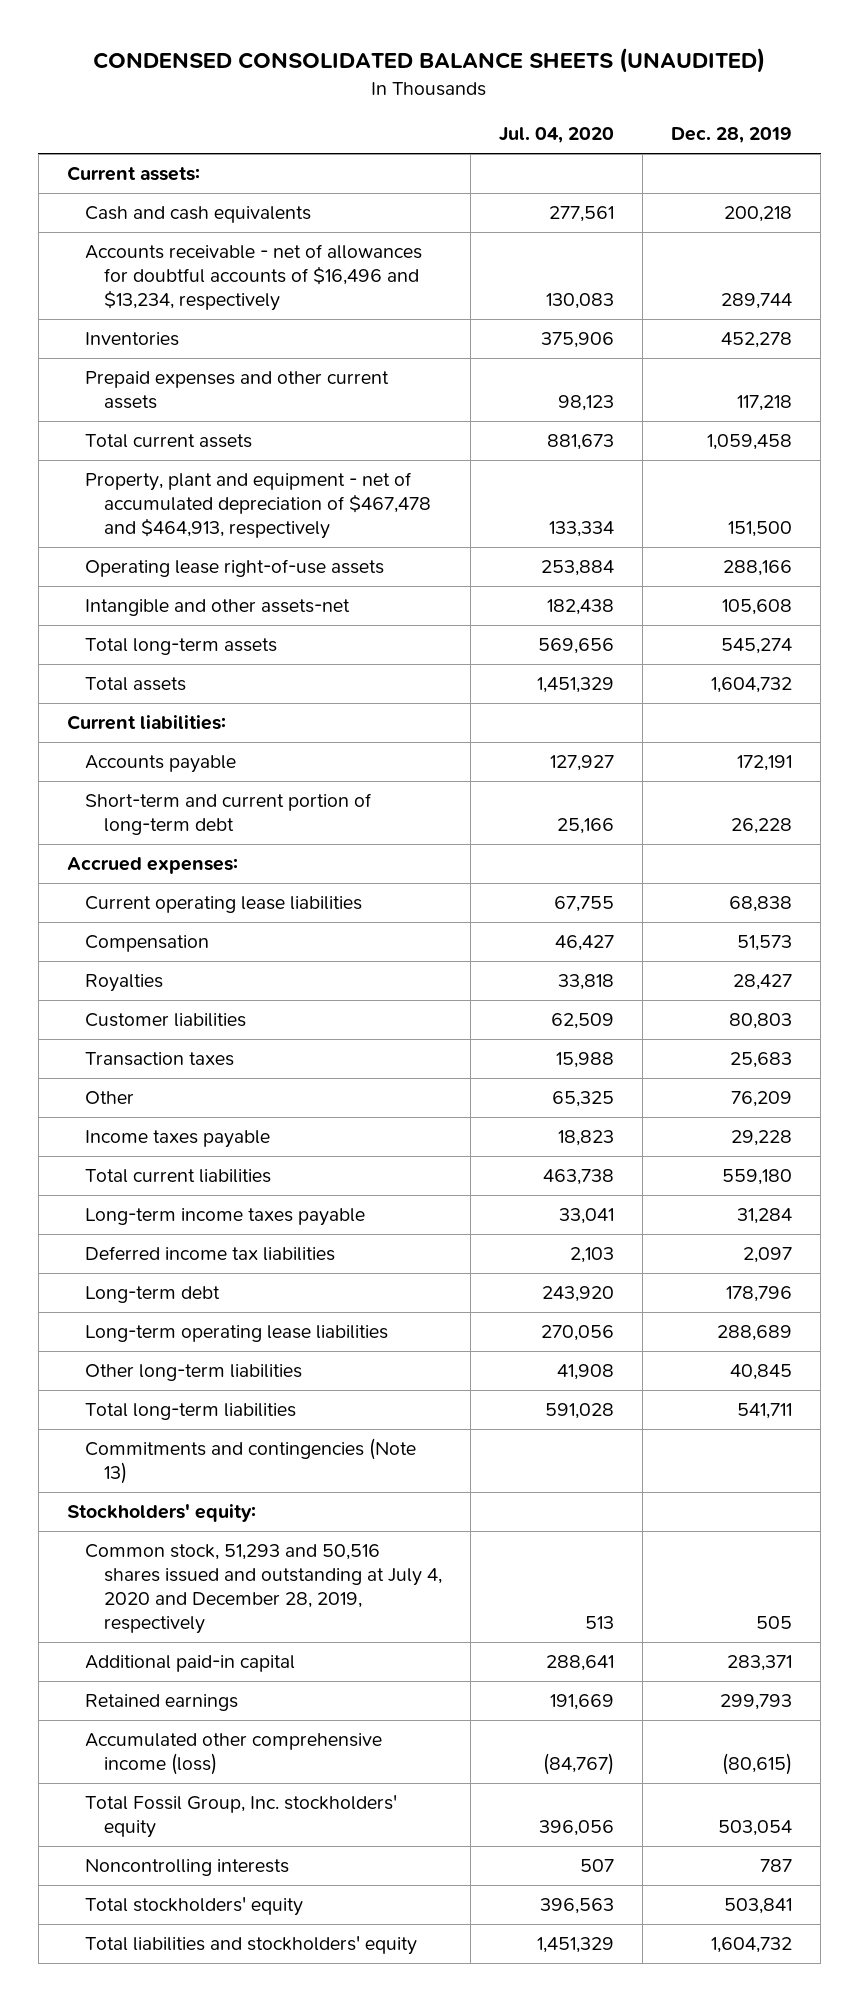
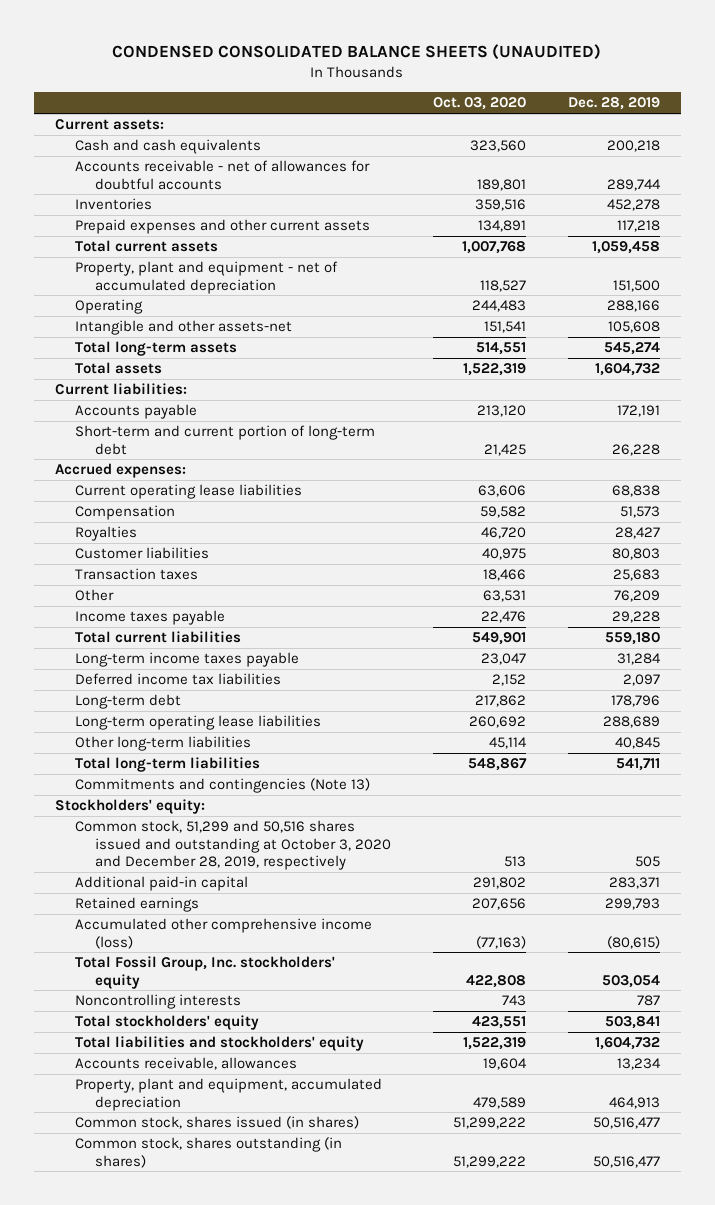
[499,127,615,144] Jul. 04, 2020 -> none
none -> [432,97,526,111] Oct. 03, 2020
[85,244,423,312] Accounts receivable - net of allowances for doubtful accounts of $16,496 and $13,234, respectively -> [74,160,370,190] Accounts receivable - net of allowances for doubtful accounts
[85,472,431,540] Property, plant and equipment - net of accumulated depreciation of $467,478 and $464,913, respectively -> [74,261,338,294] Property, plant and equipment - net of accumulated depreciation
[85,559,385,578] Operating lease right-of-use assets -> [74,299,143,315] Operating
[85,1544,442,1635] Common stock, 51,293 and 50,516 shares issued and outstanding at July 4, 2020 and December 28, 2019, respectively -> [74,820,392,870] Common stock, 51,299 and 50,516 shares issued and outstanding at October 3, 2020 and December 28, 2019, respectively
none -> [74,1057,297,1071] Accounts receivable, allowances
none -> [74,1078,382,1111] Property, plant and equipment, accumulated depreciation
none -> [74,1116,359,1130] Common stock, shares issued (in shares)
none -> [74,1137,342,1168] Common stock, shares outstanding (in shares)

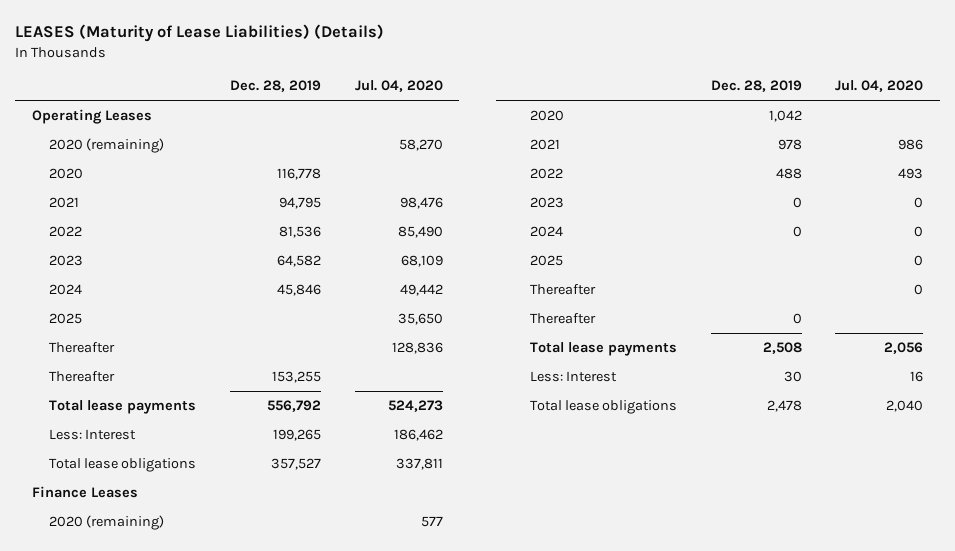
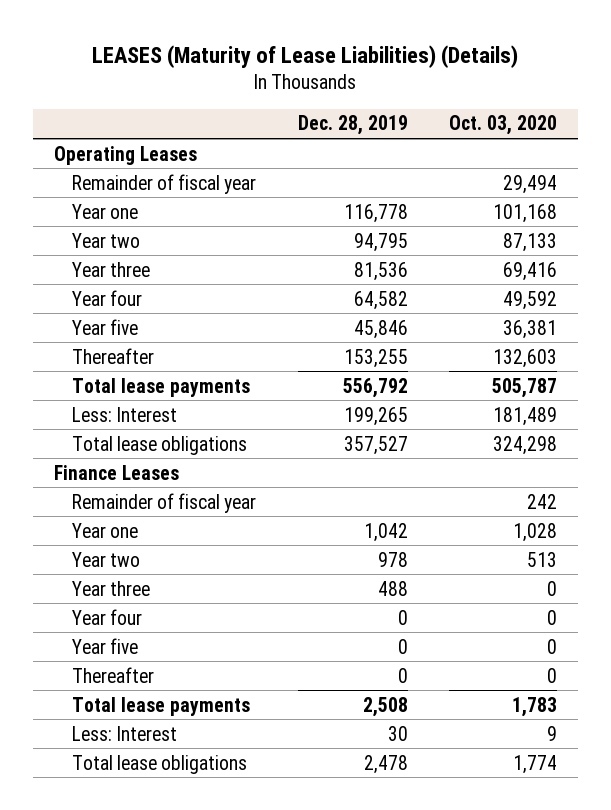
[354,80,443,93] Jul. 04, 2020 -> none
none -> [449,115,558,136] Oct. 03, 2020
[49,312,83,324] 2025 -> none
[49,341,116,353] Thereafter -> none
[49,137,165,153] 2020 (remaining) -> [71,173,256,194] Remainder of fiscal year
[49,167,84,179] 2020 -> [71,203,138,219] Year one
[49,196,80,208] 2021 -> [71,232,140,248] Year two
[49,225,83,237] 2022 -> [71,261,150,277] Year three
[49,254,84,266] 2023 -> [71,289,142,306] Year four
[49,283,83,295] 2024 -> [71,318,138,335] Year five
[530,254,564,266] 2025 -> none
[530,283,597,295] Thereafter -> none
[49,514,165,530] 2020 (remaining) -> [71,492,256,513] Remainder of fiscal year
[530,109,565,121] 2020 -> [71,522,138,538] Year one
[530,138,561,150] 2021 -> [71,551,140,567] Year two
[530,167,564,179] 2022 -> [71,580,150,596] Year three
[530,196,565,208] 2023 -> [71,608,142,625] Year four
[530,225,564,237] 2024 -> [71,637,138,654] Year five

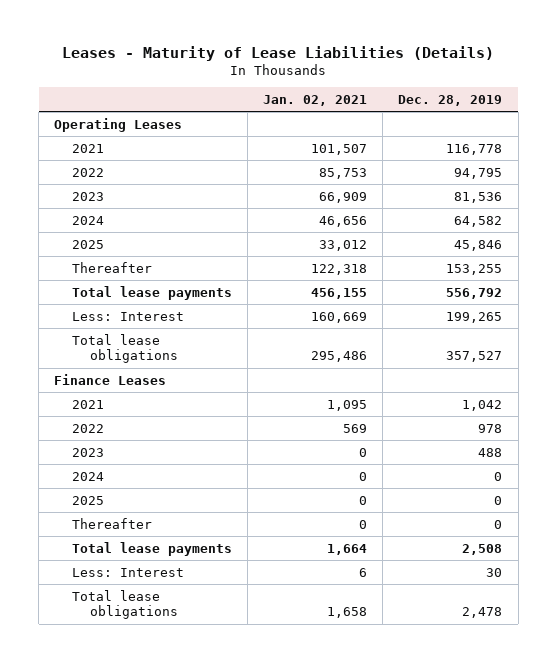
[92,45,519,69] LEASES (Maturity of Lease Liabilities) (Details) -> [62,46,495,62] Leases - Maturity of Lease Liabilities (Details)
[449,115,558,136] Oct. 03, 2020 -> none
none -> [263,94,368,106] Jan. 02, 2021
[71,173,256,194] Remainder of fiscal year -> none
[71,203,138,219] Year one -> [71,143,104,153] 2021
[71,232,140,248] Year two -> [71,167,104,177] 2022
[71,261,150,277] Year three -> [71,191,104,201] 2023
[71,289,142,306] Year four -> [71,215,104,225] 2024
[71,318,138,335] Year five -> [71,239,104,249] 2025
[71,492,256,513] Remainder of fiscal year -> none
[71,522,138,538] Year one -> [71,399,104,409] 2021
[71,551,140,567] Year two -> [71,423,104,433] 2022
[71,580,150,596] Year three -> [71,447,104,457] 2023
[71,608,142,625] Year four -> [71,471,104,481] 2024
[71,637,138,654] Year five -> [71,495,104,505] 2025

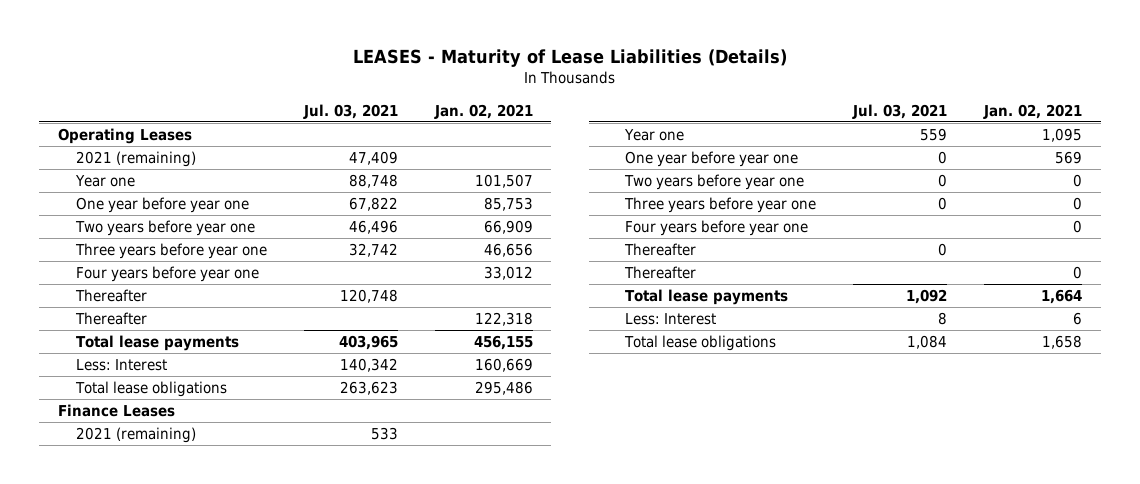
[62,46,495,62] Leases - Maturity of Lease Liabilities (Details) -> [353,48,788,67] LEASES - Maturity of Lease Liabilities (Details)
[398,94,503,106] Dec. 28, 2019 -> none
none -> [302,103,398,119] Jul. 03, 2021
none -> [75,151,196,168] 2021 (remaining)
[71,143,104,153] 2021 -> [74,175,135,188] Year one
[71,167,104,177] 2022 -> [75,197,249,214] One year before year one
[71,191,104,201] 2023 -> [74,220,255,237] Two years before year one
[71,215,104,225] 2024 -> [74,243,267,260] Three years before year one
[71,239,104,249] 2025 -> [75,266,259,283] Four years before year one
none -> [74,289,147,303] Thereafter
none -> [75,427,196,444] 2021 (remaining)
[71,399,104,409] 2021 -> [624,129,685,142] Year one
[71,423,104,433] 2022 -> [625,151,799,168] One year before year one
[71,447,104,457] 2023 -> [624,174,805,191] Two years before year one
[71,471,104,481] 2024 -> [624,197,817,214] Three years before year one
[71,495,104,505] 2025 -> [625,220,809,237] Four years before year one
none -> [624,243,697,257] Thereafter

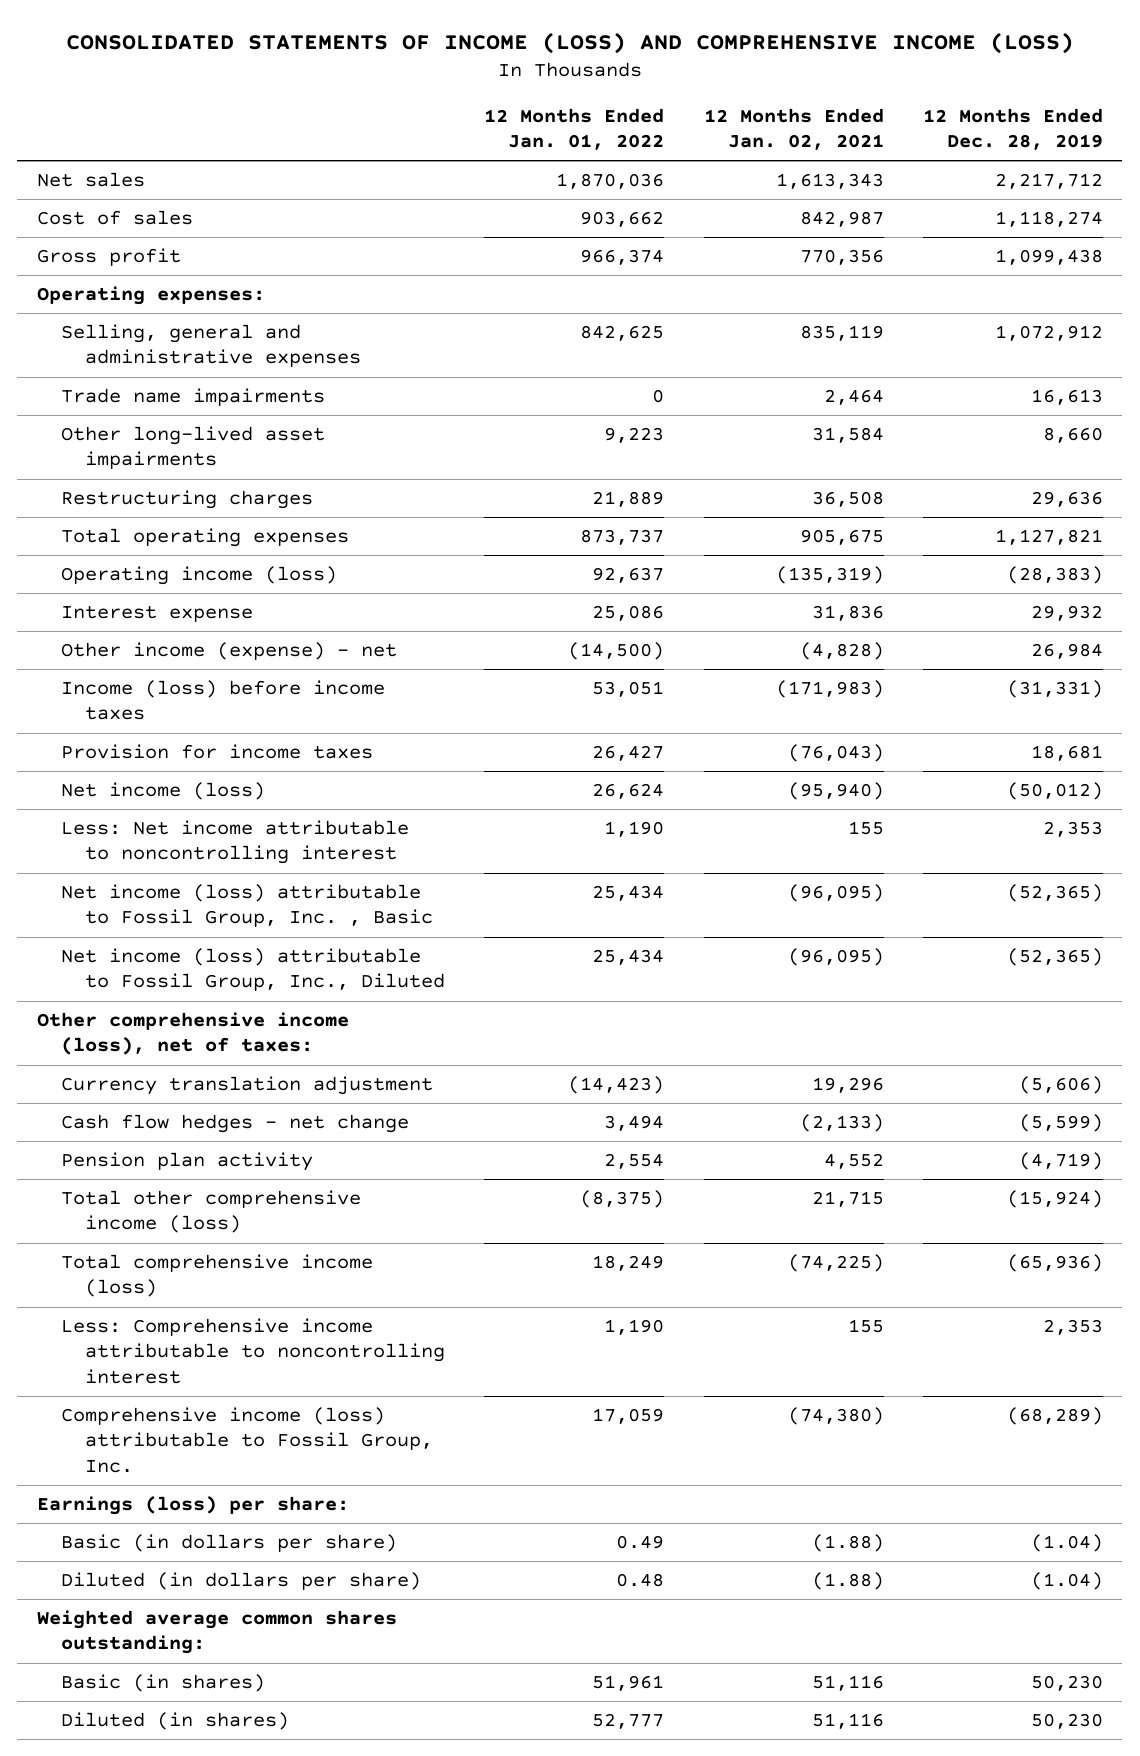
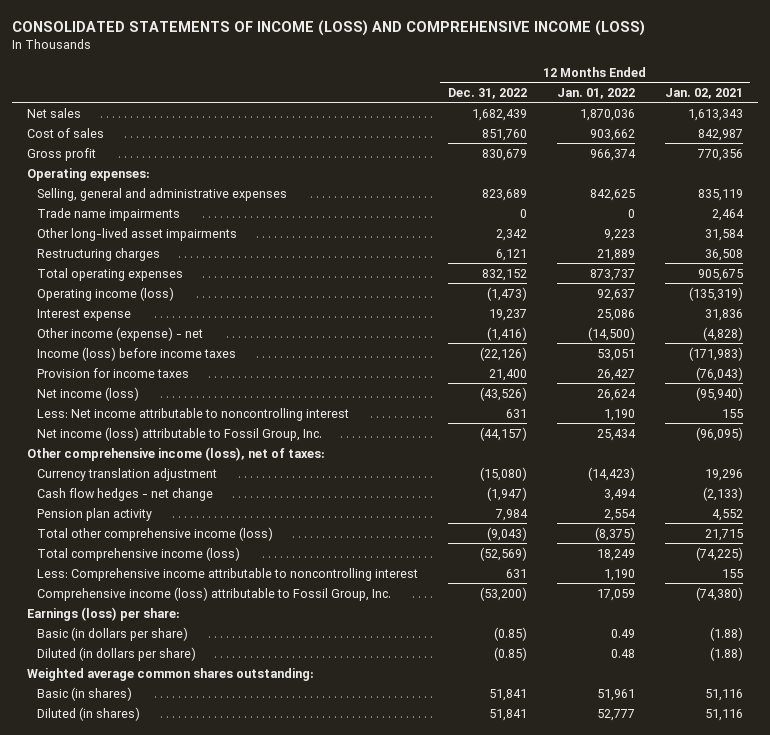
[922,107,1103,150] 12 Months Ended Dec. 28, 2019 -> none
none -> [447,87,527,99] Dec. 31, 2022
[61,948,446,992] Net income (loss) attributable to Fossil Group, Inc., Diluted -> none
[61,884,434,928] Net income (loss) attributable to Fossil Group, Inc. , Basic -> [36,426,322,441] Net income (loss) attributable to Fossil Group, Inc.

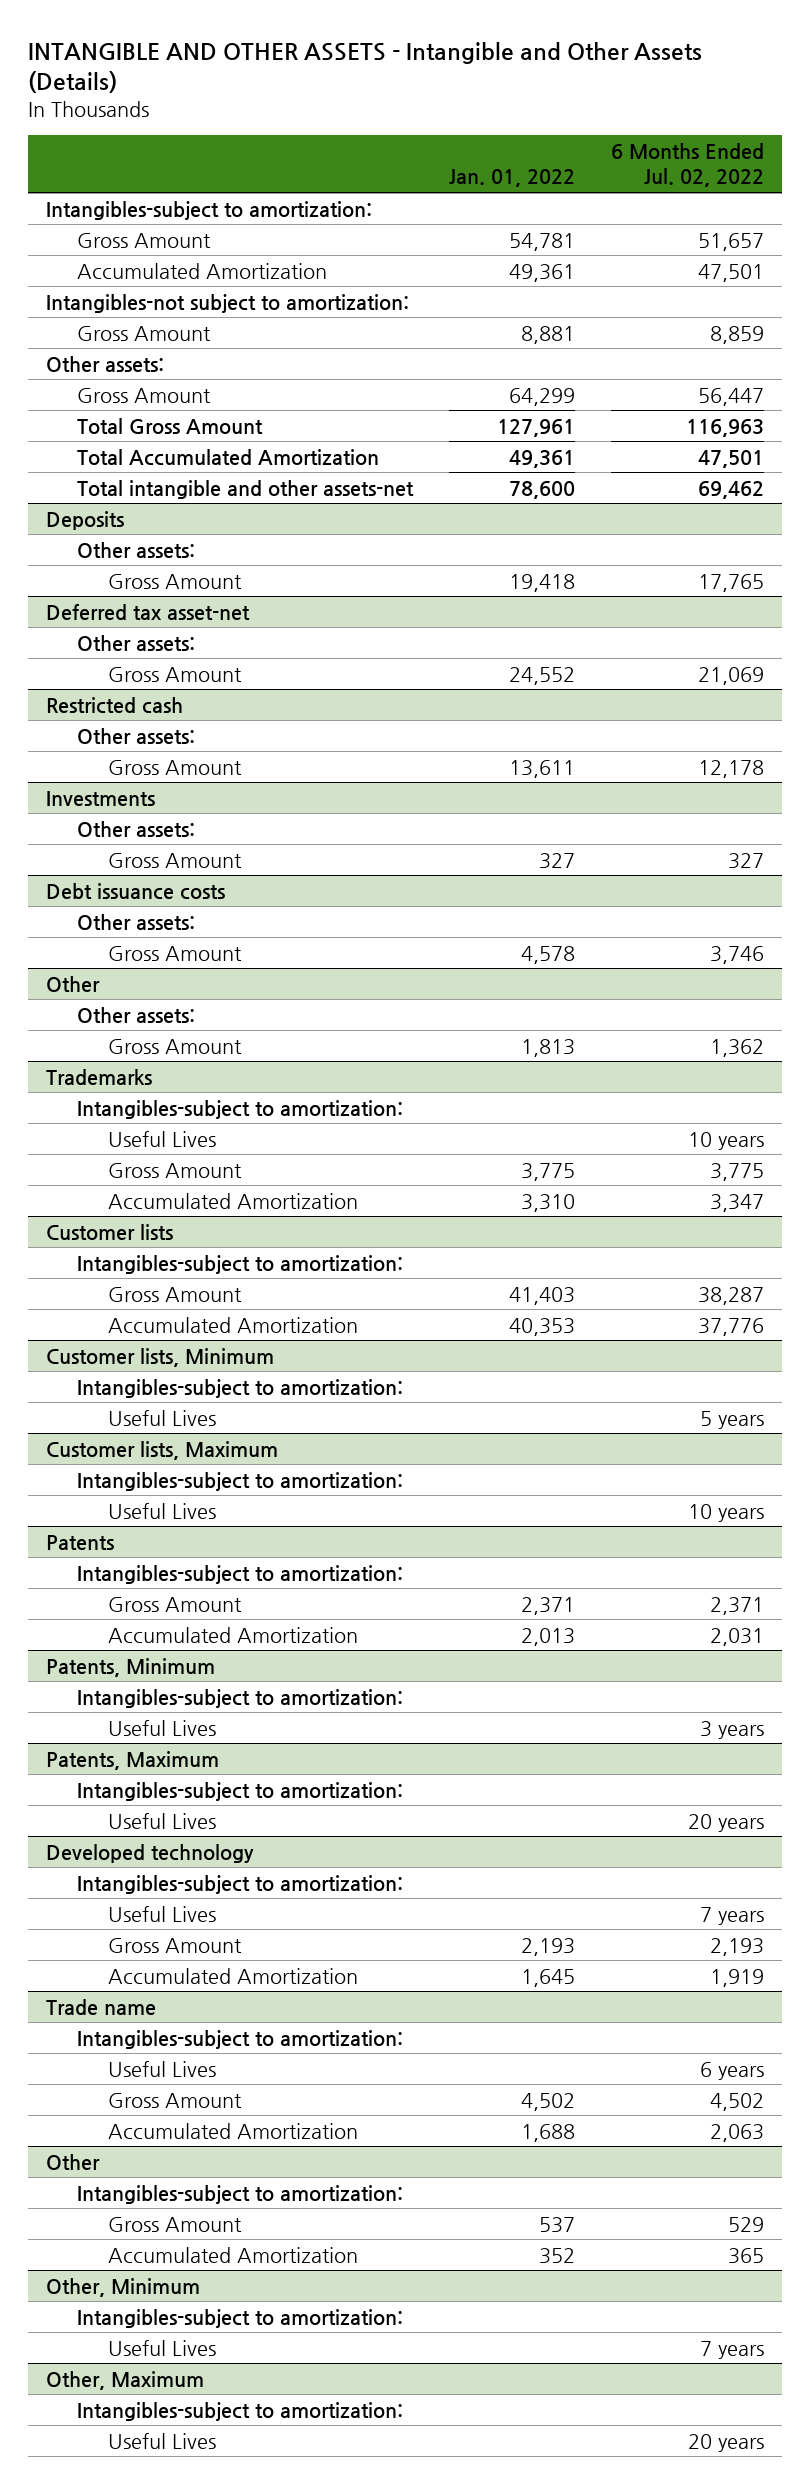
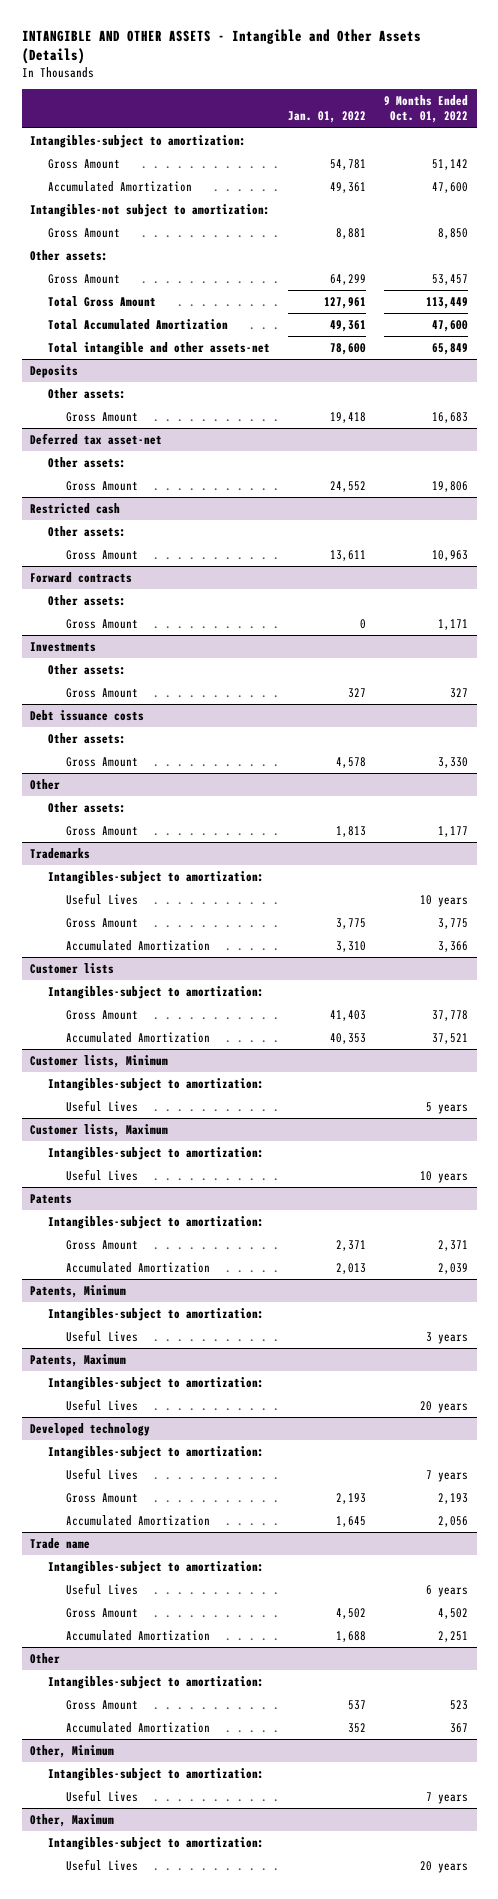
[611,142,765,188] 6 Months Ended Jul. 02, 2022 -> none
none -> [383,95,468,124] 9 Months Ended Oct. 01, 2022
none -> [30,571,133,583] Forward contracts
none -> [48,594,127,606] Other assets:
none -> [66,618,139,629] Gross Amount

